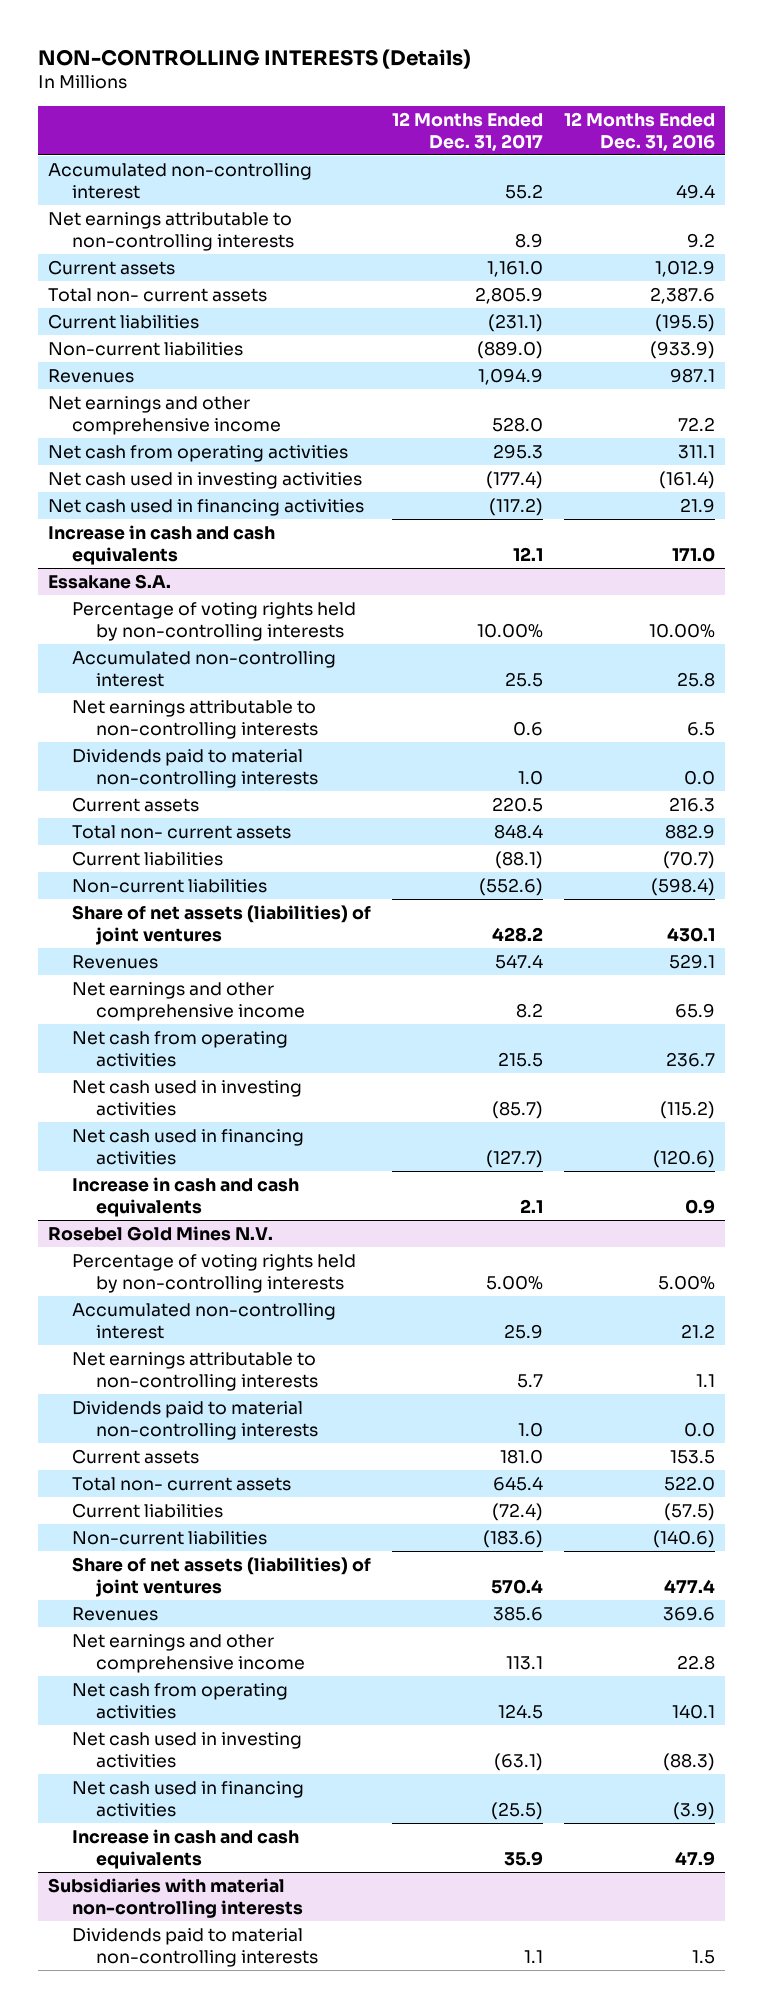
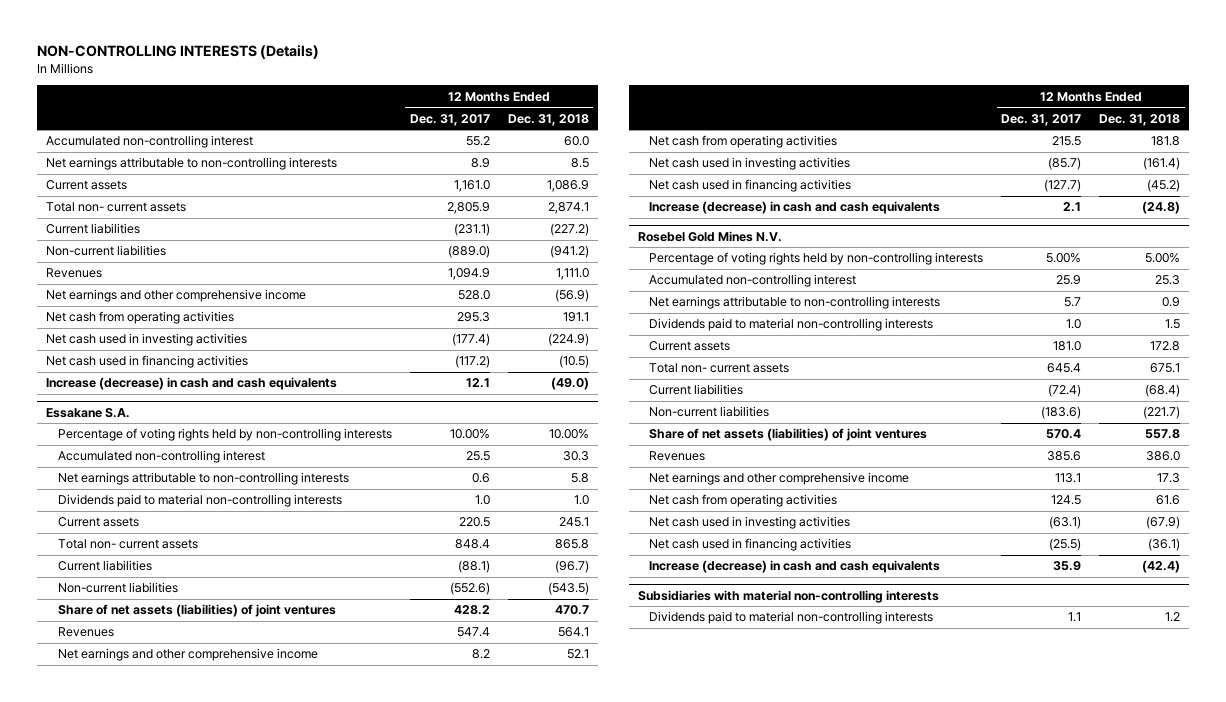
[563,111,715,151] 12 Months Ended Dec. 31, 2016 -> none
none -> [507,113,589,126] Dec. 31, 2018
[48,524,276,565] Increase in cash and cash equivalents -> [45,377,337,391] Increase (decrease) in cash and cash equivalents
[72,1176,300,1217] Increase in cash and cash equivalents -> [649,201,941,215] Increase (decrease) in cash and cash equivalents
[72,1828,300,1869] Increase in cash and cash equivalents -> [649,560,941,574] Increase (decrease) in cash and cash equivalents

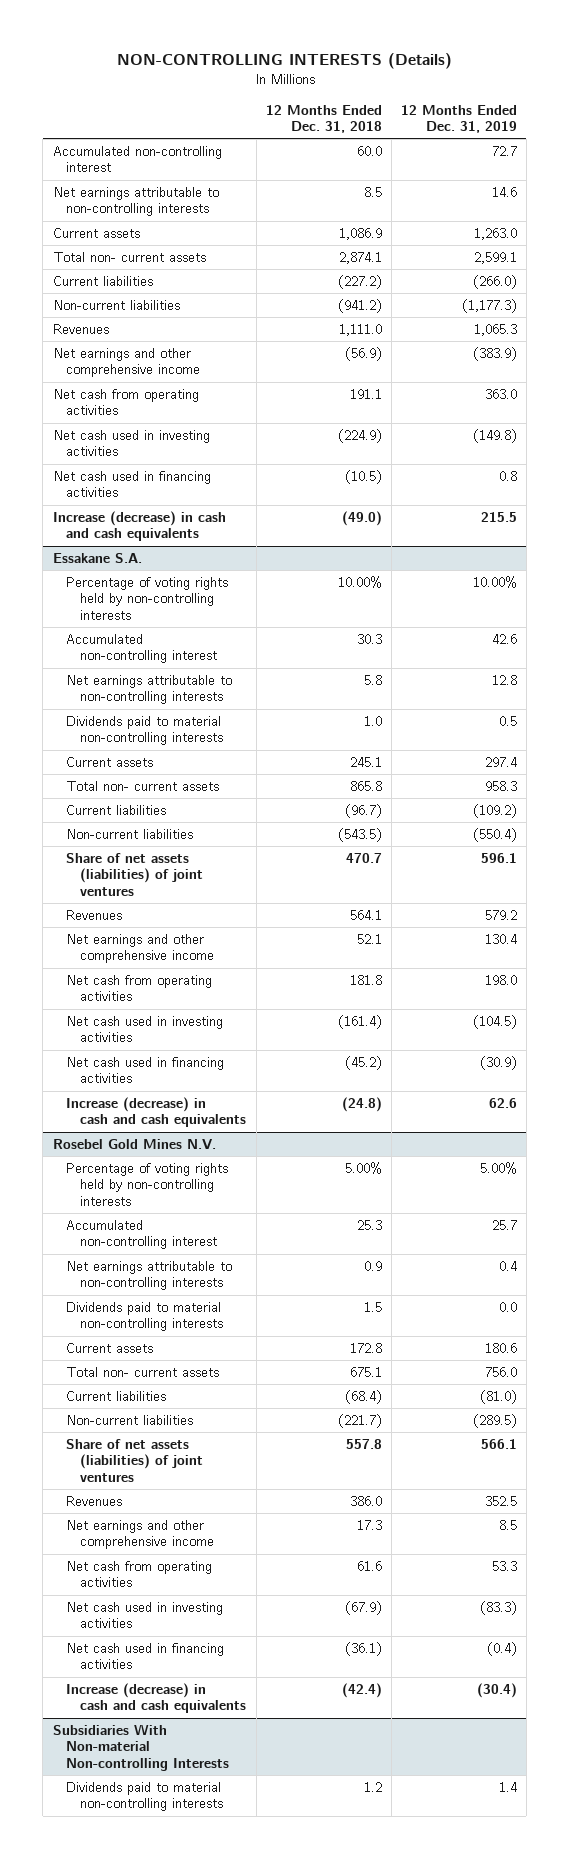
[409,113,490,126] Dec. 31, 2017 -> none
none -> [400,104,517,134] 12 Months Ended Dec. 31, 2019
[637,589,939,603] Subsidiaries with material non-controlling interests -> [52,1724,230,1771] Subsidiaries With Non-material Non-controlling Interests

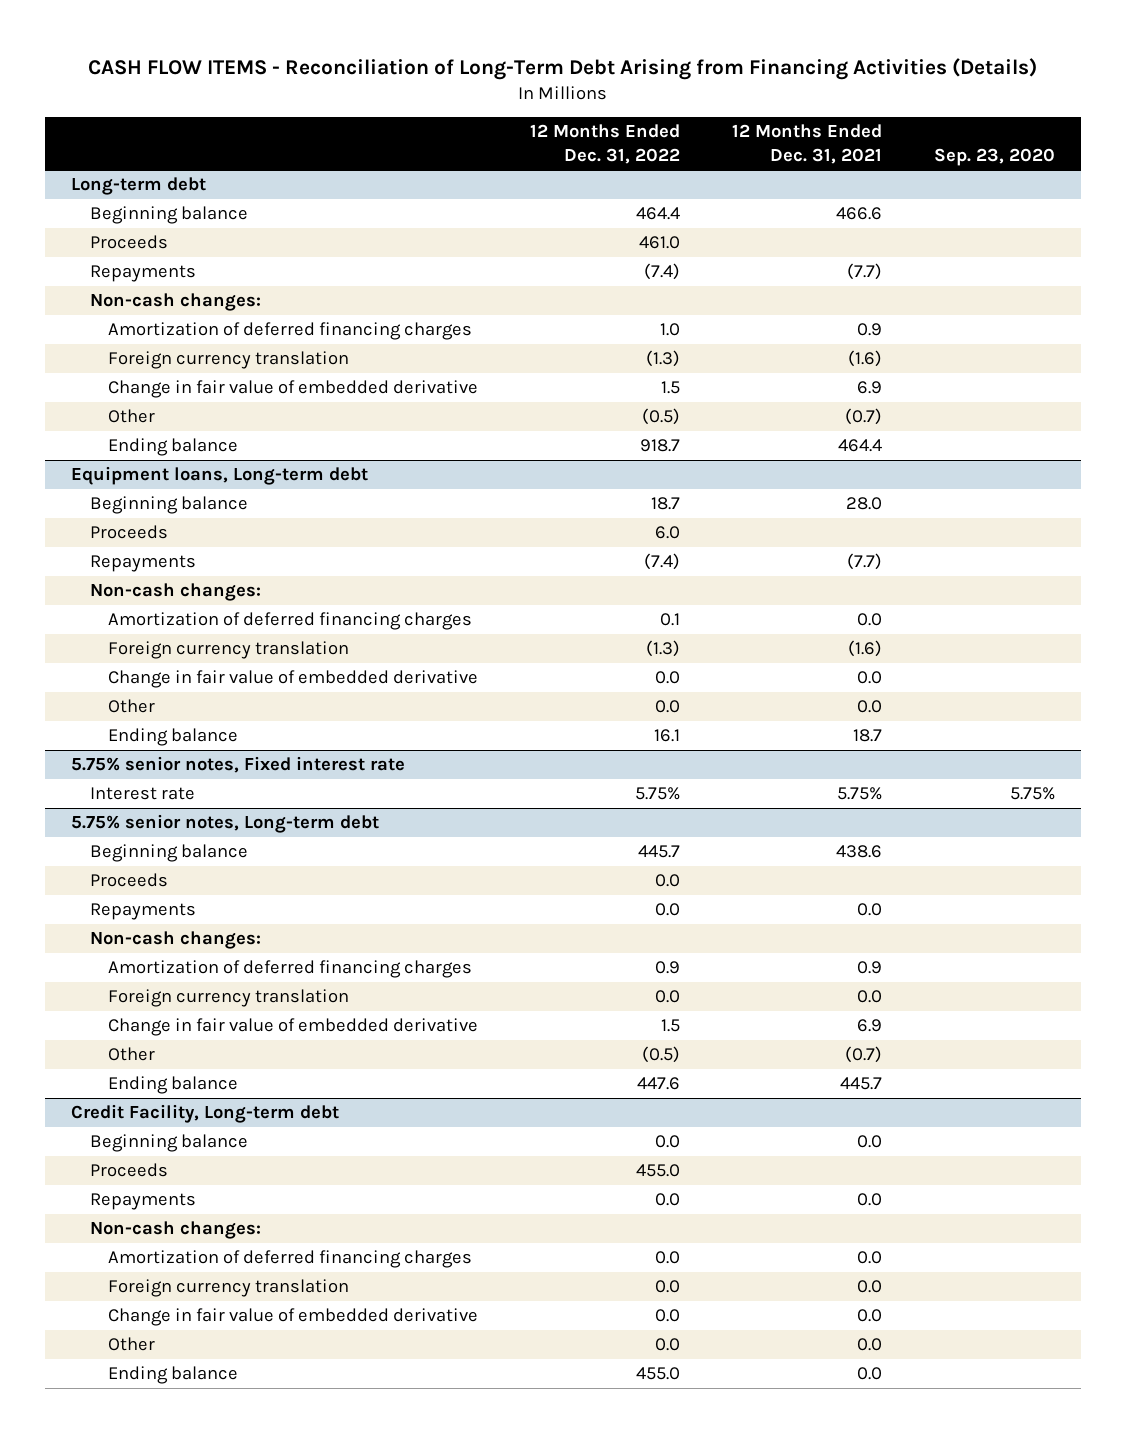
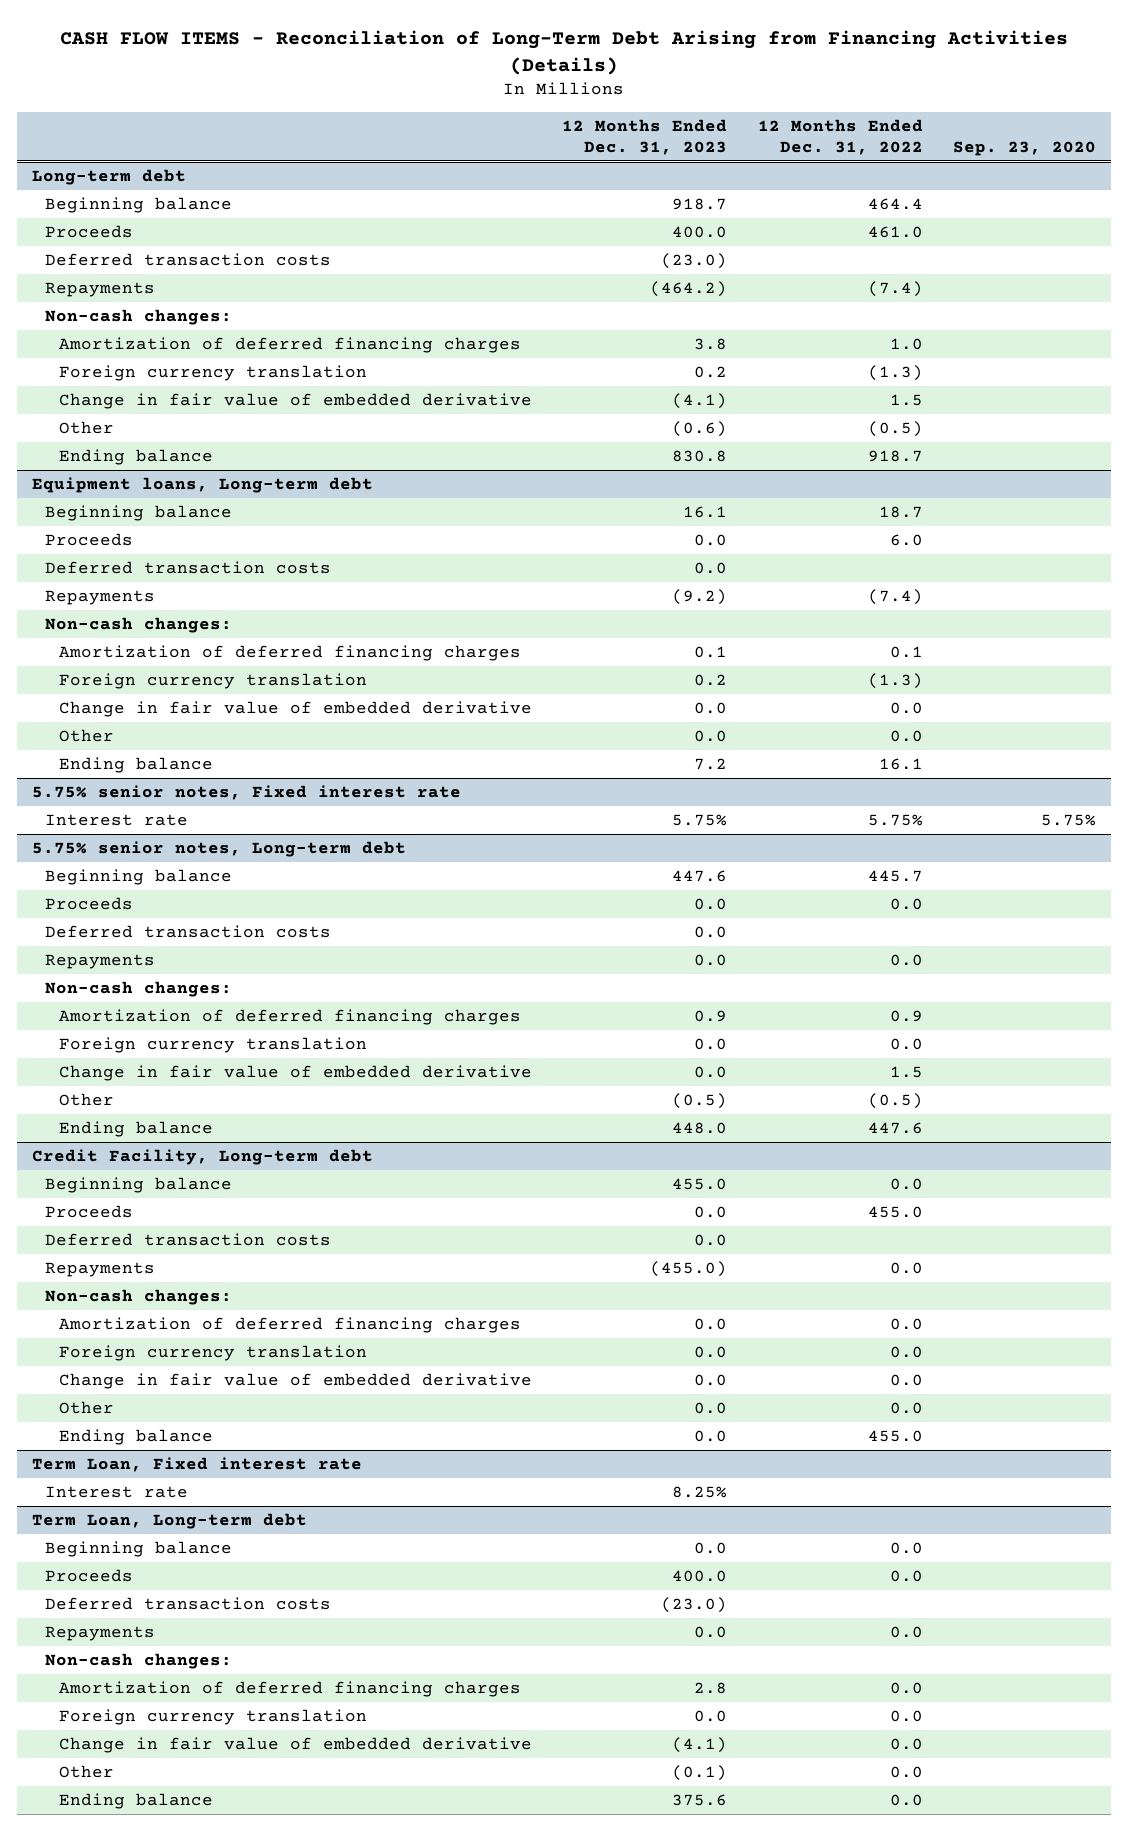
[731,124,882,164] 12 Months Ended Dec. 31, 2021 -> none
none -> [562,118,728,155] 12 Months Ended Dec. 31, 2023
none -> [45,253,332,267] Deferred transaction costs
none -> [45,561,332,575] Deferred transaction costs
none -> [45,925,332,939] Deferred transaction costs
none -> [45,1233,332,1247] Deferred transaction costs
none -> [32,1457,363,1473] Term Loan, Fixed interest rate
none -> [45,1486,189,1499] Interest rate
none -> [32,1513,308,1530] Term Loan, Long-term debt
none -> [45,1541,233,1558] Beginning balance
none -> [45,1569,134,1583] Proceeds
none -> [45,1597,332,1611] Deferred transaction costs
none -> [45,1626,156,1642] Repayments
none -> [45,1653,233,1670] Non-cash changes:
none -> [58,1681,521,1698] Amortization of deferred financing charges
none -> [58,1709,367,1726] Foreign currency translation
none -> [58,1737,532,1754] Change in fair value of embedded derivative
none -> [58,1765,114,1779] Other
none -> [58,1793,213,1810] Ending balance

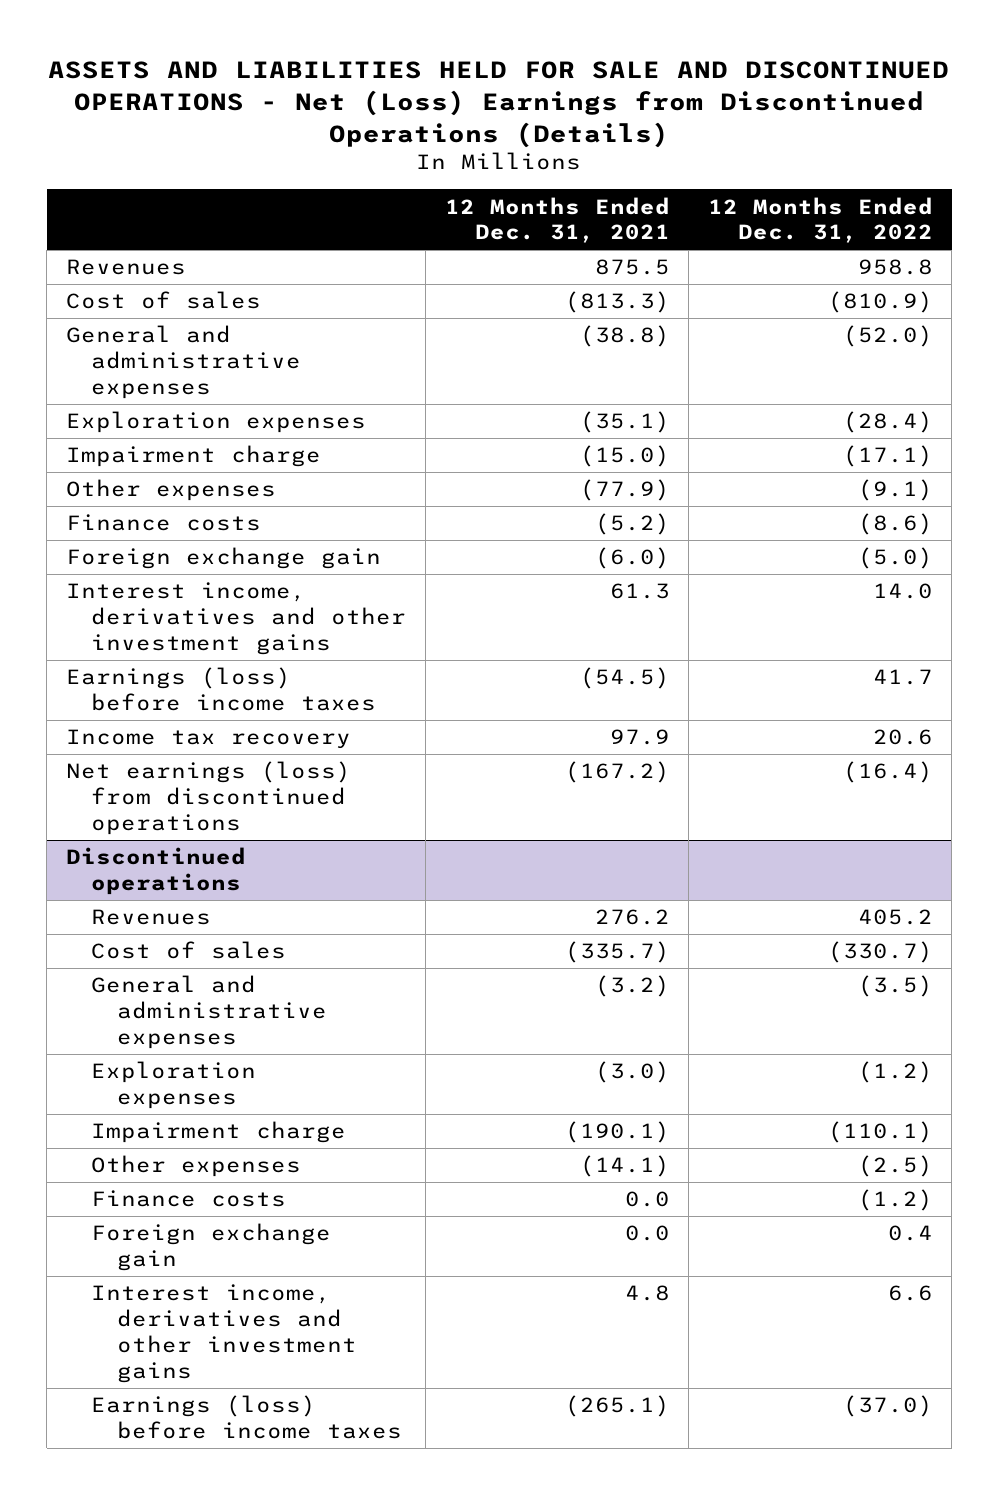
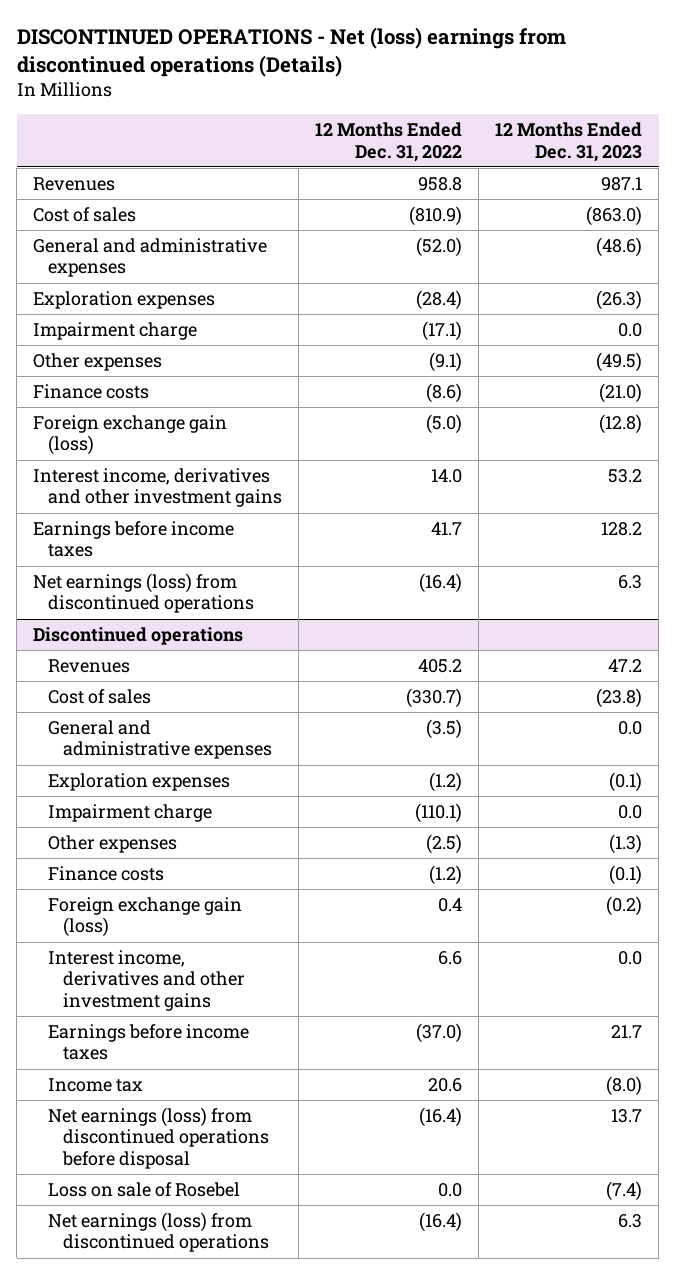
[48,61,950,148] ASSETS AND LIABILITIES HELD FOR SALE AND DISCONTINUED OPERATIONS - Net (Loss) Earnings from Discontinued Operations (Details) -> [16,27,566,78] DISCONTINUED OPERATIONS - Net (loss) earnings from discontinued operations (Details)
[444,196,670,244] 12 Months Ended Dec. 31, 2021 -> none
none -> [495,122,643,162] 12 Months Ended Dec. 31, 2023
[65,547,381,570] Foreign exchange gain -> [33,415,228,456] Foreign exchange gain (loss)
[65,729,351,750] Income tax recovery -> none
[65,667,377,712] Earnings (loss) before income taxes -> [33,521,235,558] Earnings before income taxes
[91,1223,332,1272] Foreign exchange gain -> [48,897,243,938] Foreign exchange gain (loss)
[91,1395,402,1440] Earnings (loss) before income taxes -> [48,1024,250,1061] Earnings before income taxes
none -> [48,1078,144,1093] Income tax
none -> [48,1107,269,1169] Net earnings (loss) from discontinued operations before disposal
none -> [48,1182,241,1198] Loss on sale of Rosebel
none -> [48,1212,269,1253] Net earnings (loss) from discontinued operations

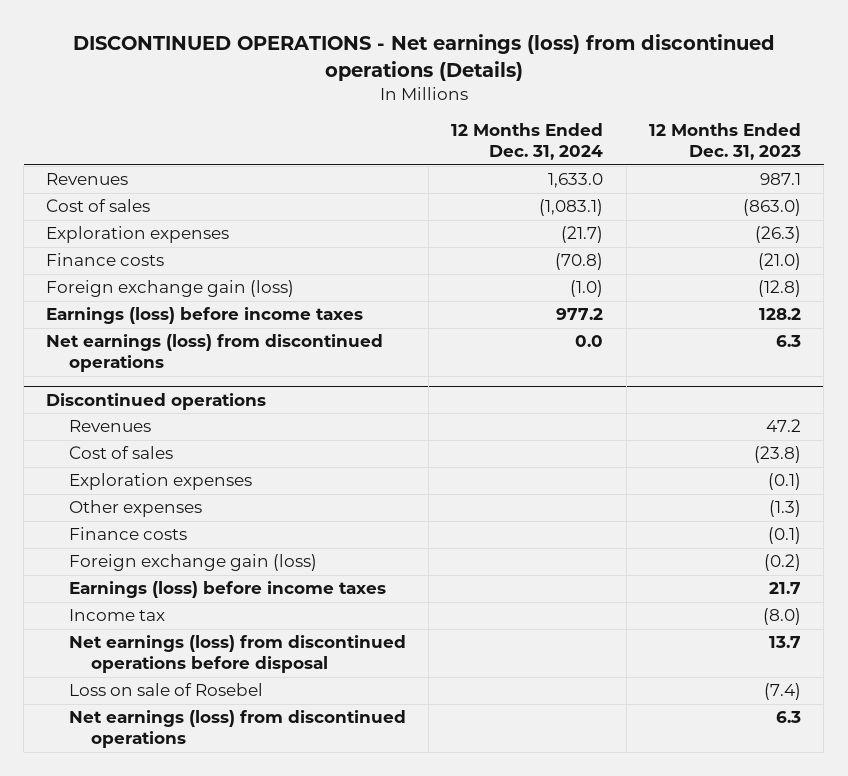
[16,27,566,78] DISCONTINUED OPERATIONS - Net (loss) earnings from discontinued operations (Details) -> [72,34,775,81] DISCONTINUED OPERATIONS - Net earnings (loss) from discontinued operations (Details)
[315,122,463,162] 12 Months Ended Dec. 31, 2022 -> none
none -> [451,123,604,161] 12 Months Ended Dec. 31, 2024
[33,238,268,278] General and administrative expenses -> none
[33,322,198,341] Impairment charge -> none
[33,353,163,372] Other expenses -> none
[33,468,283,508] Interest income, derivatives and other investment gains -> none
[33,521,235,558] Earnings before income taxes -> [46,307,364,325] Earnings (loss) before income taxes
[48,720,272,760] General and administrative expenses -> none
[48,804,213,823] Impairment charge -> none
[48,950,245,1011] Interest income, derivatives and other investment gains -> none
[48,1024,250,1061] Earnings before income taxes -> [68,581,386,599] Earnings (loss) before income taxes

